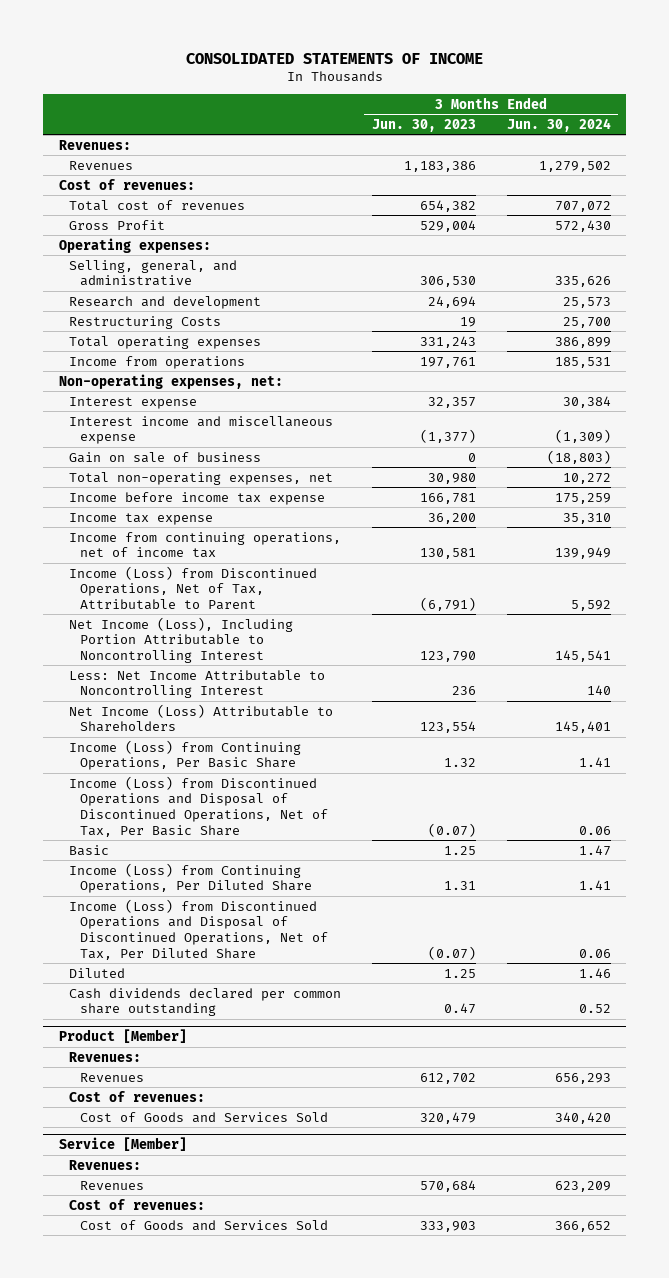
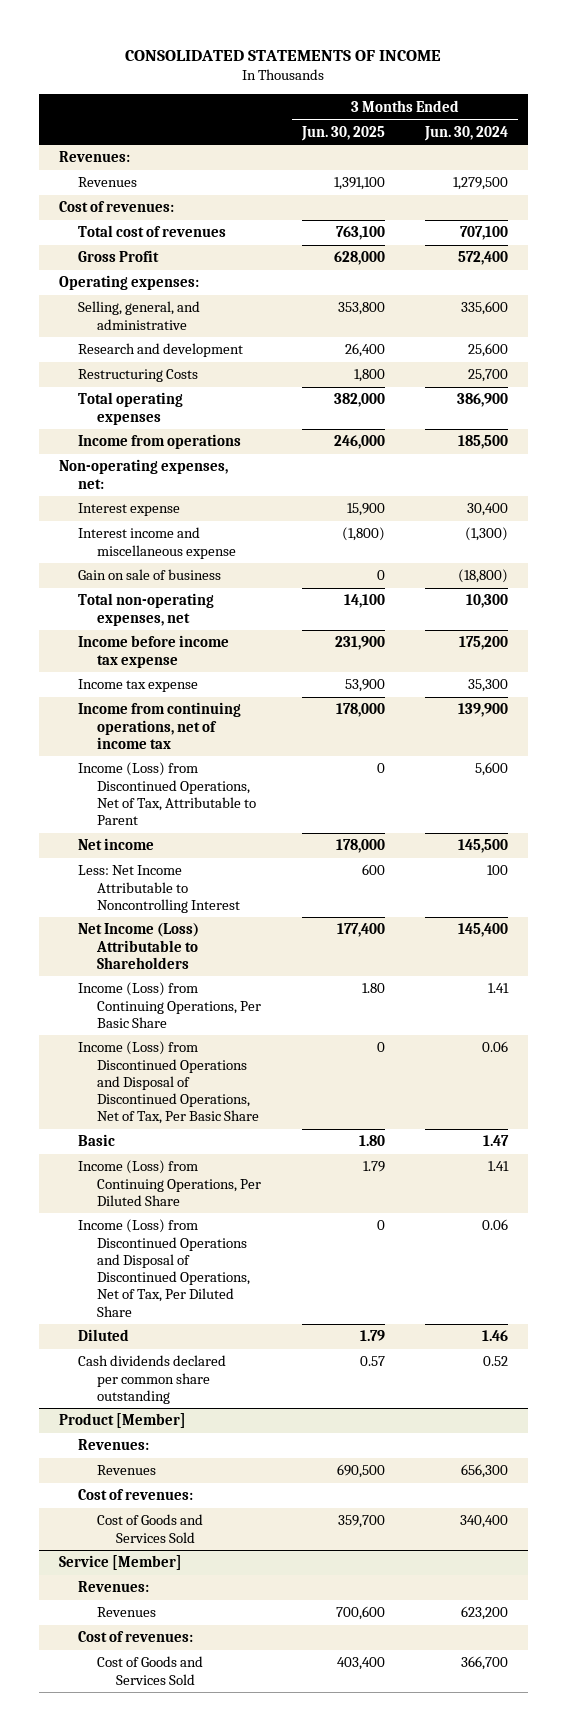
[372,118,477,132] Jun. 30, 2023 -> none
none -> [300,125,385,141] Jun. 30, 2025
[538,160,611,172] 1,279,502 -> [452,177,508,191] 1,279,500
[554,200,611,212] 707,072 -> [459,226,508,241] 707,100
[554,219,611,232] 572,430 -> [457,251,508,266] 572,400
[554,276,611,288] 335,626 -> [460,301,508,316] 335,600
[562,296,611,308] 25,573 -> [467,343,508,358] 25,600
[554,336,611,348] 386,899 -> [456,393,508,408] 386,900
[554,356,611,368] 185,531 -> [457,435,508,450] 185,500
[562,395,611,408] 30,384 -> [466,503,508,517] 30,400
[554,429,611,444] (1,309) -> [464,527,508,542] (1,300)
[546,449,611,464] (18,803) -> [457,569,508,584] (18,800)
[562,472,611,484] 10,272 -> [465,594,508,609] 10,300
[554,492,611,504] 175,259 -> [458,636,508,651] 175,200
[562,512,611,524] 35,310 -> [467,679,508,693] 35,300
[554,547,611,560] 139,949 -> [457,703,508,718] 139,900
[570,599,611,611] 5,592 -> [474,762,508,777] 5,600
[69,616,294,663] Net Income (Loss), Including Portion Attributable to Noncontrolling Interest -> [78,838,155,851] Net income
[554,649,611,662] 145,541 -> [457,839,508,854] 145,500
[586,685,611,696] 140 -> [486,865,508,876] 100
[554,721,611,734] 145,401 -> [457,923,508,938] 145,400
[554,1072,611,1084] 656,293 -> [460,1464,508,1479] 656,300
[554,1111,611,1124] 340,420 -> [459,1515,508,1529] 340,400
[554,1180,611,1192] 623,209 -> [460,1606,508,1621] 623,200
[554,1220,611,1232] 366,652 -> [460,1656,508,1671] 366,700

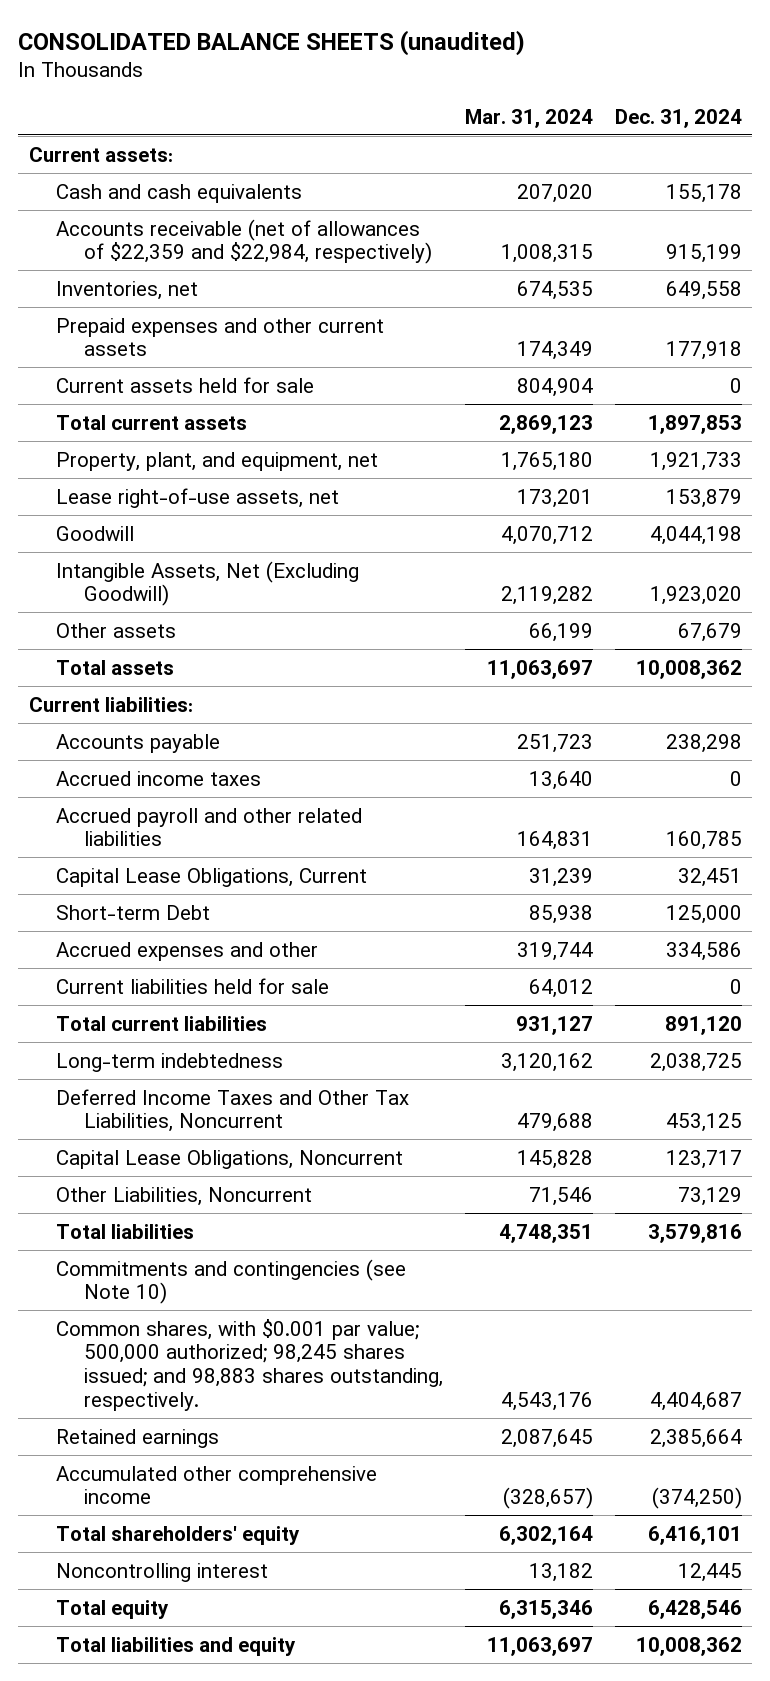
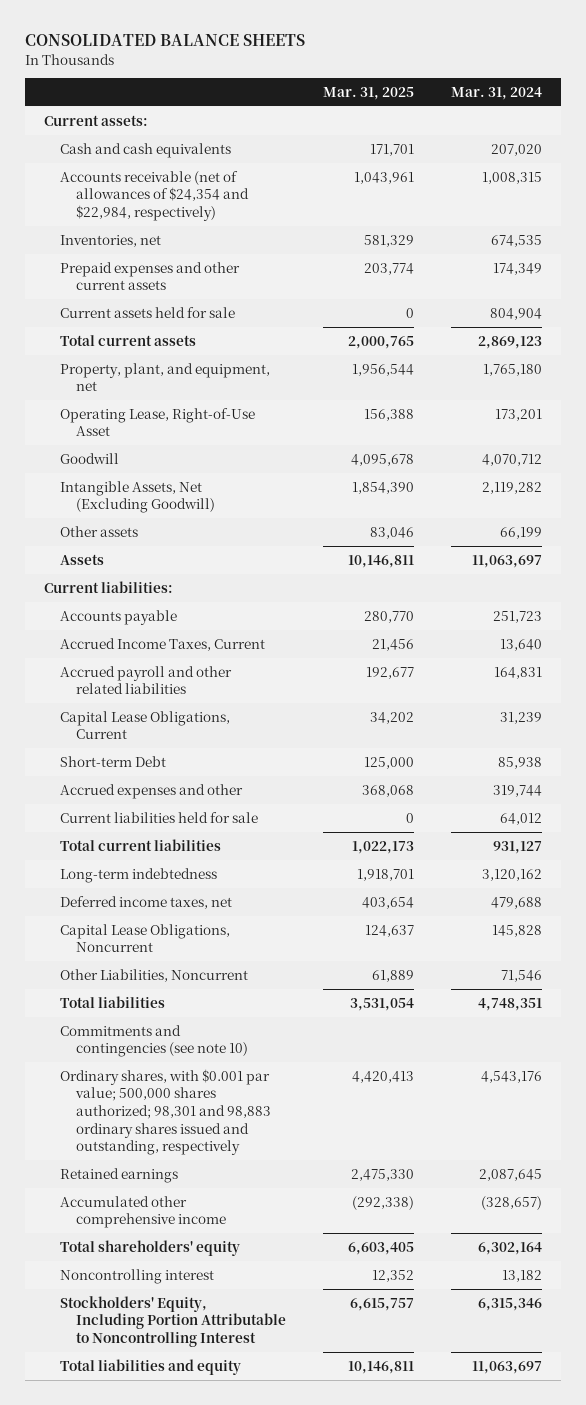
[17,29,525,56] CONSOLIDATED BALANCE SHEETS (unaudited) -> [24,34,305,47] CONSOLIDATED BALANCE SHEETS
[614,108,742,128] Dec. 31, 2024 -> none
none -> [323,87,415,101] Mar. 31, 2025
[56,218,432,265] Accounts receivable (net of allowances of $22,359 and $22,984, respectively) -> [59,170,249,222] Accounts receivable (net of allowances of $24,354 and $22,984, respectively)
[56,487,340,508] Lease right-of-use assets, net -> [59,407,255,437] Operating Lease, Right-of-Use Asset
[56,659,175,675] Total assets -> [59,553,104,565] Assets
[56,770,262,786] Accrued income taxes -> [59,637,265,651] Accrued Income Taxes, Current
[56,1088,410,1133] Deferred Income Taxes and Other Tax Liabilities, Noncurrent -> [59,895,232,909] Deferred income taxes, net
[56,1258,407,1305] Commitments and contingencies (see Note 10) -> [59,1024,248,1058] Commitments and contingencies (see note 10)
[56,1318,443,1411] Common shares, with $0.001 par value; 500,000 authorized; 98,245 shares issued; and 98,883 shares outstanding, respectively. -> [59,1068,271,1156] Ordinary shares, with $0.001 par value; 500,000 shares authorized; 98,301 and 98,883 ordinary shares issued and outstanding, respectively
[56,1599,170,1619] Total equity -> [59,1295,286,1348] Stockholders' Equity, Including Portion Attributable to Noncontrolling Interest

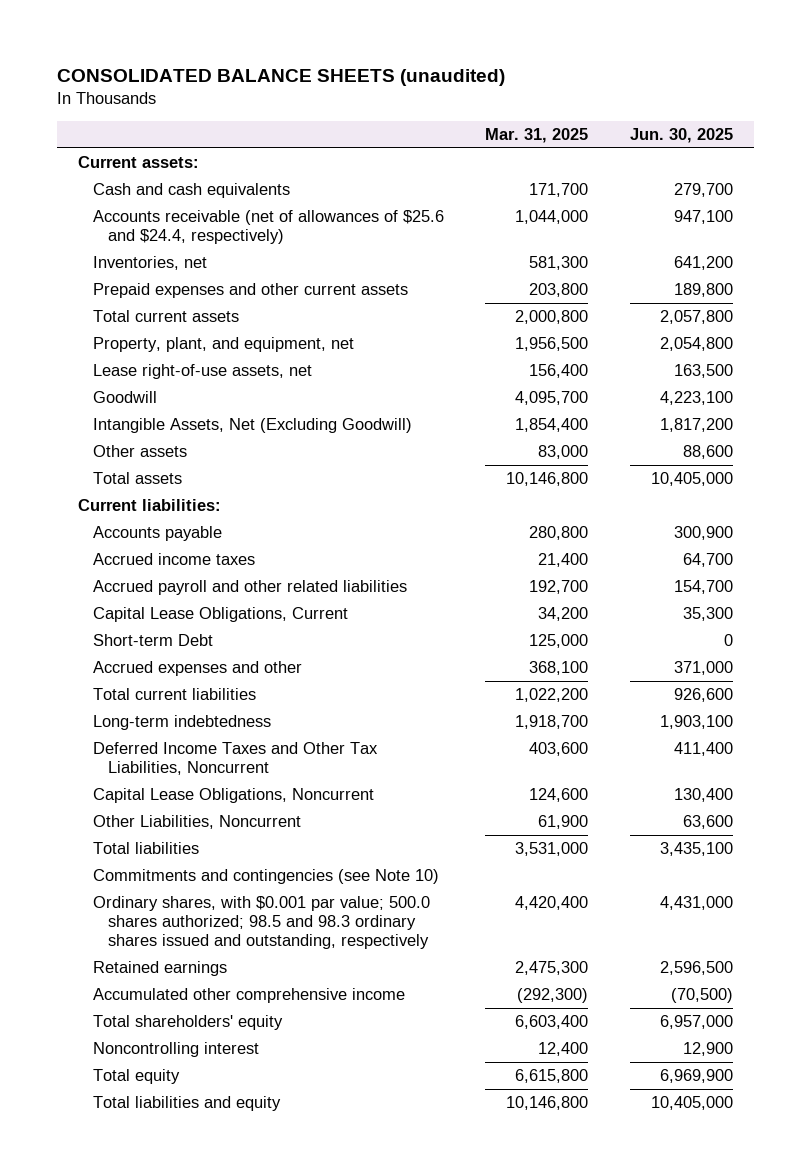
[24,34,305,47] CONSOLIDATED BALANCE SHEETS -> [56,69,505,87] CONSOLIDATED BALANCE SHEETS (unaudited)
[451,87,543,101] Mar. 31, 2024 -> none
none -> [630,127,734,143] Jun. 30, 2025
[59,306,235,318] Current assets held for sale -> none
[370,143,415,156] 171,701 -> [529,183,589,198] 171,700
[59,170,249,222] Accounts receivable (net of allowances of $24,354 and $22,984, respectively) -> [92,210,444,244] Accounts receivable (net of allowances of $25.6 and $24.4, respectively)
[354,171,415,184] 1,043,961 -> [515,210,589,225] 1,044,000
[364,234,415,247] 581,329 -> [529,256,589,271] 581,300
[364,262,415,275] 203,774 -> [529,283,589,298] 203,800
[348,335,415,349] 2,000,765 -> [515,310,589,325] 2,000,800
[352,363,415,376] 1,956,544 -> [515,337,589,352] 1,956,500
[59,407,255,437] Operating Lease, Right-of-Use Asset -> [92,364,312,380] Lease right-of-use assets, net
[364,408,415,421] 156,388 -> [529,364,589,379] 156,400
[351,453,415,466] 4,095,678 -> [515,391,589,406] 4,095,700
[352,481,415,494] 1,854,390 -> [515,418,589,433] 1,854,400
[370,526,415,539] 83,046 -> [538,445,589,460] 83,000
[59,553,104,565] Assets -> [92,472,182,485] Total assets
[348,554,415,568] 10,146,811 -> [506,472,589,487] 10,146,800
[364,610,415,623] 280,770 -> [529,526,589,541] 280,800
[59,637,265,651] Accrued Income Taxes, Current -> [92,553,255,566] Accrued income taxes
[372,638,415,651] 21,456 -> [538,553,589,568] 21,400
[366,666,415,679] 192,677 -> [529,580,589,595] 192,700
[370,711,415,724] 34,202 -> [538,607,589,622] 34,200
[59,811,258,823] Current liabilities held for sale -> none
[59,1295,286,1348] Stockholders' Equity, Including Portion Attributable to Noncontrolling Interest -> none
[362,784,415,797] 368,068 -> [529,661,589,676] 368,100
[352,840,415,854] 1,022,173 -> [515,688,589,703] 1,022,200
[357,868,415,881] 1,918,701 -> [515,715,589,730] 1,918,700
[59,895,232,909] Deferred income taxes, net -> [92,742,378,775] Deferred Income Taxes and Other Tax Liabilities, Noncurrent
[362,896,415,909] 403,654 -> [529,742,589,757] 403,600
[365,924,415,937] 124,637 -> [529,788,589,803] 124,600
[372,969,415,982] 61,889 -> [538,815,589,830] 61,900
[350,997,415,1011] 3,531,054 -> [515,842,589,857] 3,531,000
[59,1024,248,1058] Commitments and contingencies (see note 10) -> [92,869,439,885] Commitments and contingencies (see Note 10)
[59,1068,271,1156] Ordinary shares, with $0.001 par value; 500,000 shares authorized; 98,301 and 98,883 ordinary shares issued and outstanding, respectively -> [92,896,430,949] Ordinary shares, with $0.001 par value; 500.0 shares authorized; 98.5 and 98.3 ordinary shares issued and outstanding, respectively
[352,1070,415,1083] 4,420,413 -> [515,896,589,911] 4,420,400
[351,1168,415,1181] 2,475,330 -> [515,961,589,976] 2,475,300
[352,1195,415,1210] (292,338) -> [517,988,589,1004] (292,300)
[348,1241,415,1255] 6,603,405 -> [515,1015,589,1030] 6,603,400
[372,1269,415,1282] 12,352 -> [538,1042,589,1057] 12,400
none -> [92,1069,180,1085] Total equity
[348,1360,415,1374] 10,146,811 -> [506,1096,589,1111] 10,146,800

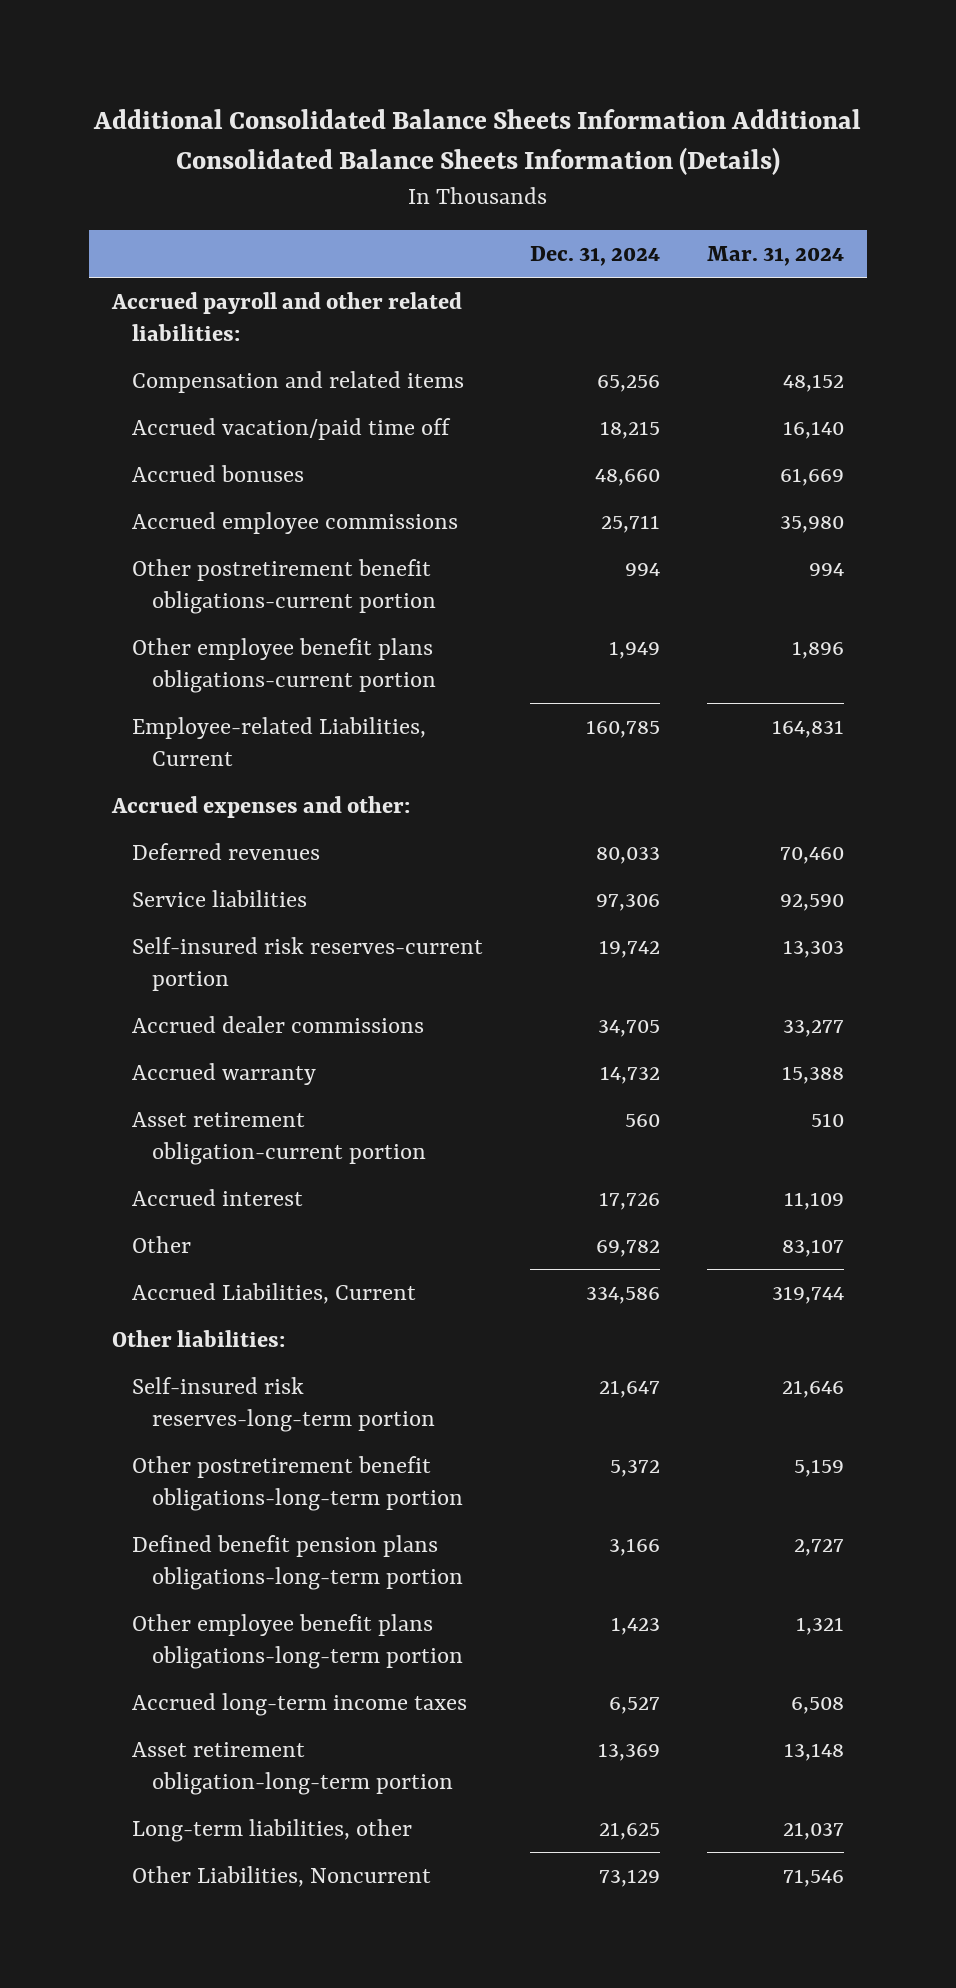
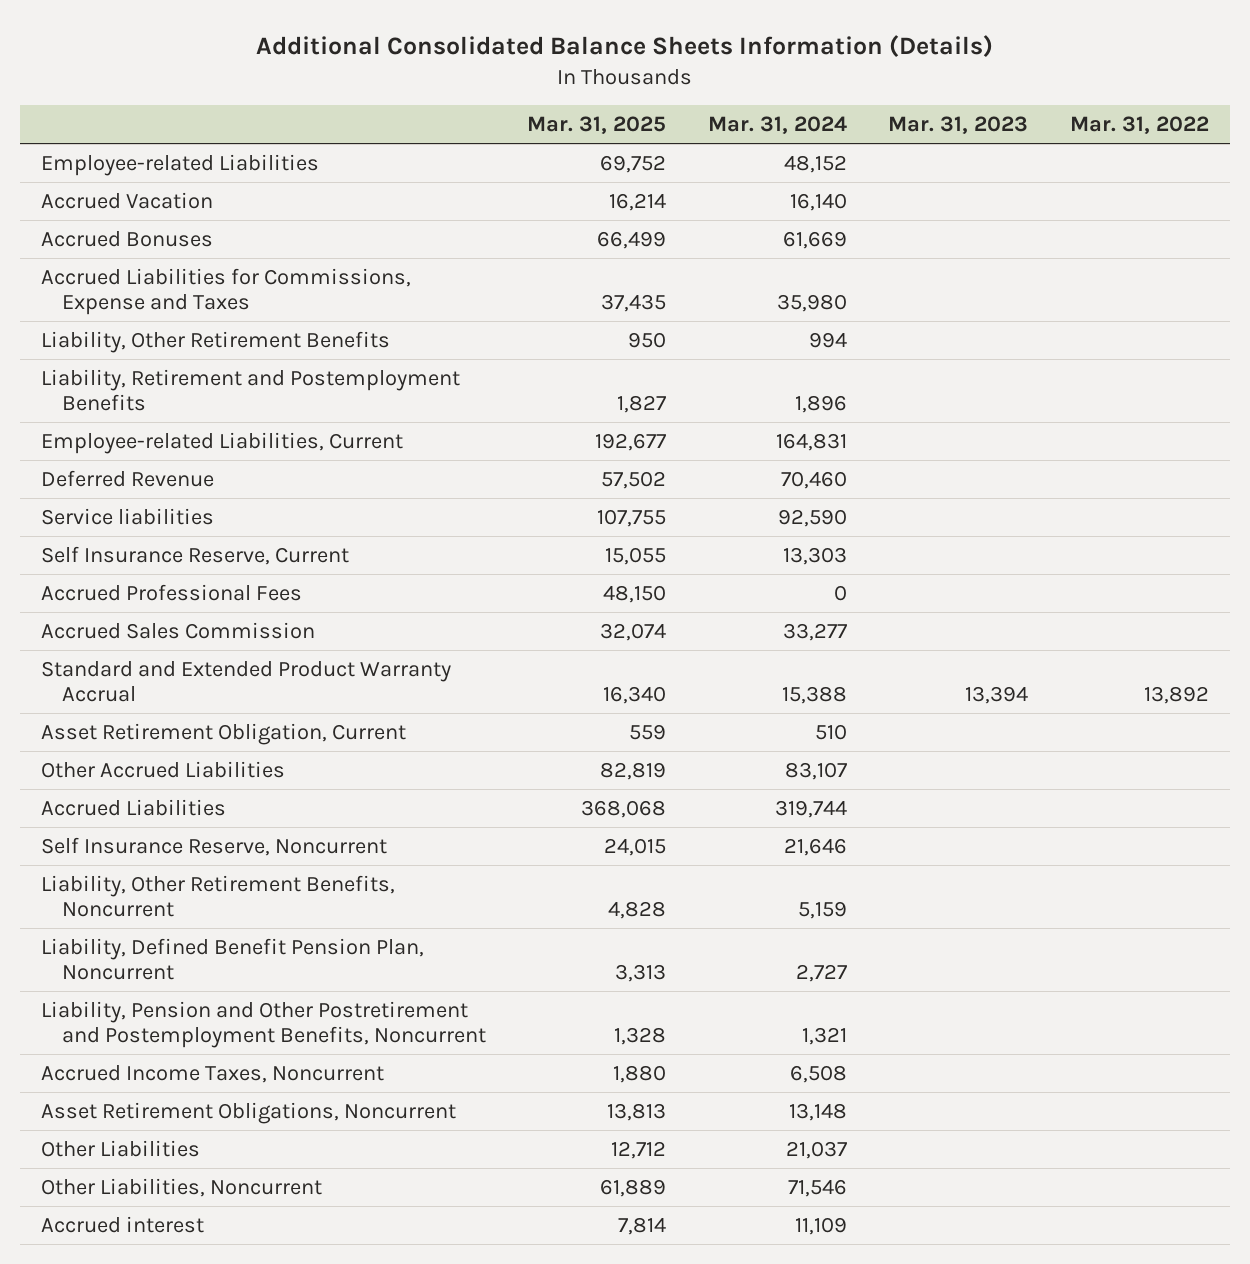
[92,108,861,176] Additional Consolidated Balance Sheets Information Additional Consolidated Balance Sheets Information (Details) -> [256,35,994,58] Additional Consolidated Balance Sheets Information (Details)
[529,245,660,266] Dec. 31, 2024 -> none
none -> [527,116,667,135] Mar. 31, 2025
none -> [888,116,1029,135] Mar. 31, 2023
none -> [1070,116,1210,135] Mar. 31, 2022
[111,291,463,342] Accrued payroll and other related liabilities: -> none
[132,370,465,393] Compensation and related items -> [41,153,320,176] Employee-related Liabilities
[132,417,452,440] Accrued vacation/paid time off -> [41,191,214,209] Accrued Vacation
[132,464,305,482] Accrued bonuses -> [41,230,214,247] Accrued Bonuses
[132,511,459,534] Accrued employee commissions -> [41,267,412,315] Accrued Liabilities for Commissions, Expense and Taxes
[132,558,437,615] Other postretirement benefit obligations-current portion -> [41,330,391,353] Liability, Other Retirement Benefits
[132,637,437,694] Other employee benefit plans obligations-current portion -> [41,368,461,411] Liability, Retirement and Postemployment Benefits
[111,795,411,818] Accrued expenses and other: -> none
[132,842,321,860] Deferred revenues -> [41,469,215,487] Deferred Revenue
[112,1329,286,1347] Other liabilities: -> none
[132,936,484,992] Self-insured risk reserves-current portion -> [41,545,350,565] Self Insurance Reserve, Current
none -> [41,583,303,601] Accrued Professional Fees
[132,1015,425,1033] Accrued dealer commissions -> [41,621,316,639] Accrued Sales Commission
[132,1062,317,1085] Accrued warranty -> [41,660,452,702] Standard and Extended Product Warranty Accrual
[132,1111,427,1166] Asset retirement obligation-current portion -> [41,722,407,745] Asset Retirement Obligation, Current
[132,1235,192,1253] Other -> [41,760,286,778] Other Accrued Liabilities
[132,1282,417,1304] Accrued Liabilities, Current -> [41,798,227,816] Accrued Liabilities
[132,1376,436,1433] Self-insured risk reserves-long-term portion -> [41,836,388,856] Self Insurance Reserve, Noncurrent
[132,1455,464,1512] Other postretirement benefit obligations-long-term portion -> [41,874,396,917] Liability, Other Retirement Benefits, Noncurrent
[132,1534,464,1591] Defined benefit pension plans obligations-long-term portion -> [41,937,425,980] Liability, Defined Benefit Pension Plan, Noncurrent
[132,1613,464,1670] Other employee benefit plans obligations-long-term portion -> [41,1000,486,1048] Liability, Pension and Other Postretirement and Postemployment Benefits, Noncurrent
[132,1692,468,1716] Accrued long-term income taxes -> [41,1064,385,1083] Accrued Income Taxes, Noncurrent
[132,1741,454,1796] Asset retirement obligation-long-term portion -> [41,1101,457,1124] Asset Retirement Obligations, Noncurrent
[132,1818,413,1842] Long-term liabilities, other -> [41,1139,201,1157] Other Liabilities
[132,1188,304,1206] Accrued interest -> [41,1215,205,1233] Accrued interest

